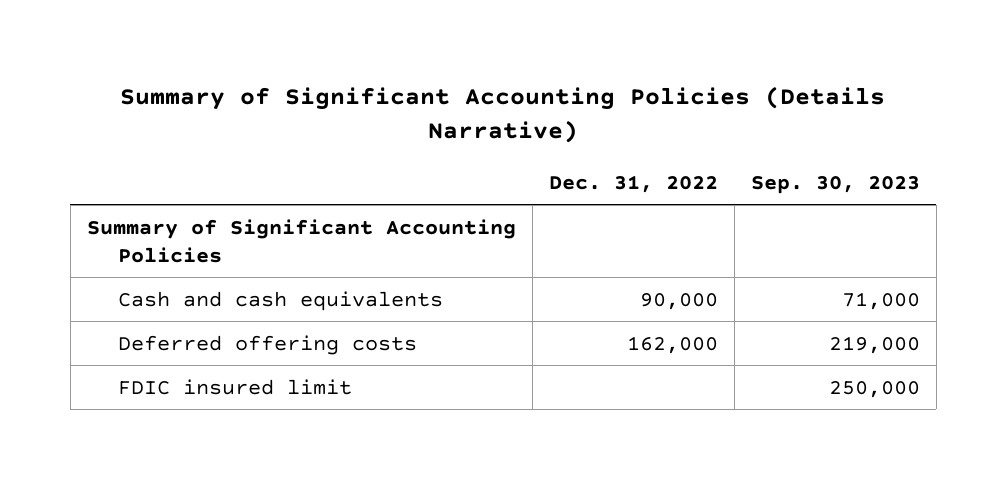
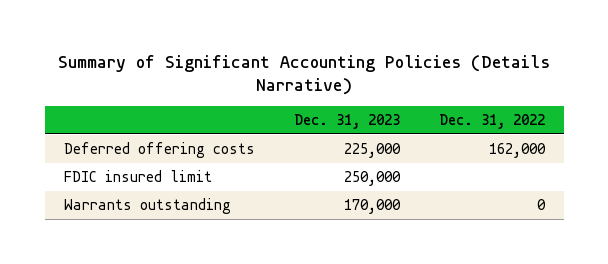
[750,175,920,194] Sep. 30, 2023 -> none
none -> [293,114,400,130] Dec. 31, 2023
[86,218,516,263] Summary of Significant Accounting Policies -> none
[118,290,444,311] Cash and cash equivalents -> none
none -> [63,198,231,215] Warrants outstanding

